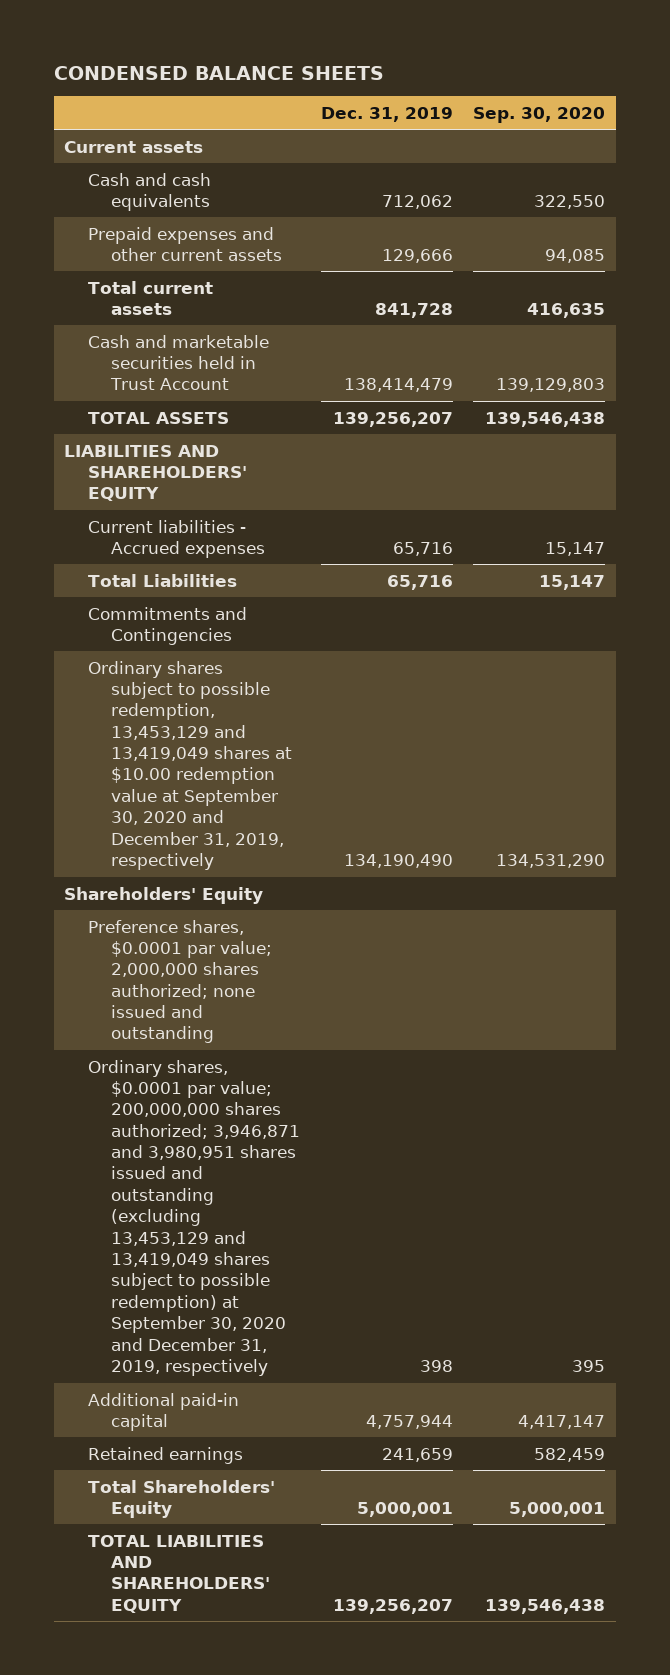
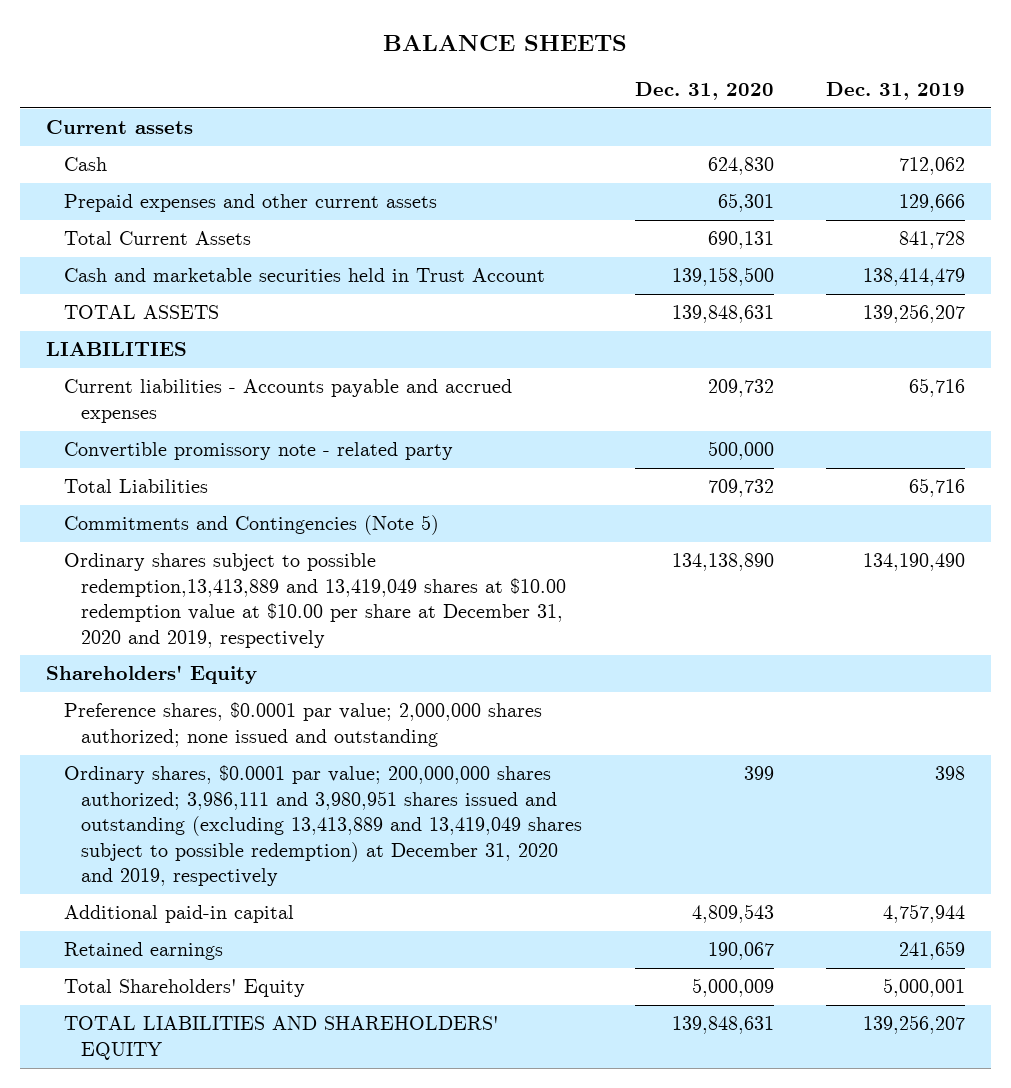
[53,65,384,80] CONDENSED BALANCE SHEETS -> [383,34,628,51] BALANCE SHEETS
[473,106,606,123] Sep. 30, 2020 -> none
none -> [634,81,774,100] Dec. 31, 2020
[87,172,211,211] Cash and cash equivalents -> [63,157,107,172] Cash
[87,280,213,315] Total current assets -> [63,231,251,246] Total Current Assets
[64,444,247,502] LIABILITIES AND SHAREHOLDERS' EQUITY -> none
none -> [45,342,187,357] LIABILITIES
[87,519,266,558] Current liabilities - Accrued expenses -> [63,379,512,423] Current liabilities - Accounts payable and accrued expenses
none -> [63,442,453,461] Convertible promissory note - related party
[87,606,247,645] Commitments and Contingencies -> [63,515,439,536] Commitments and Contingencies (Note 5)
[87,660,293,871] Ordinary shares subject to possible redemption, 13,453,129 and 13,419,049 shares at $10.00 redemption value at September 30, 2020 and December 31, 2019, respectively -> [63,553,567,648] Ordinary shares subject to possible redemption,13,413,889 and 13,419,049 shares at $10.00 redemption value at $10.00 per share at December 31, 2020 and 2019, respectively
[87,1059,301,1377] Ordinary shares, $0.0001 par value; 200,000,000 shares authorized; 3,946,871 and 3,980,951 shares issued and outstanding (excluding 13,453,129 and 13,419,049 shares subject to possible redemption) at September 30, 2020 and December 31, 2019, respectively -> [63,765,583,887] Ordinary shares, $0.0001 par value; 200,000,000 shares authorized; 3,986,111 and 3,980,951 shares issued and outstanding (excluding 13,413,889 and 13,419,049 shares subject to possible redemption) at December 31, 2020 and 2019, respectively

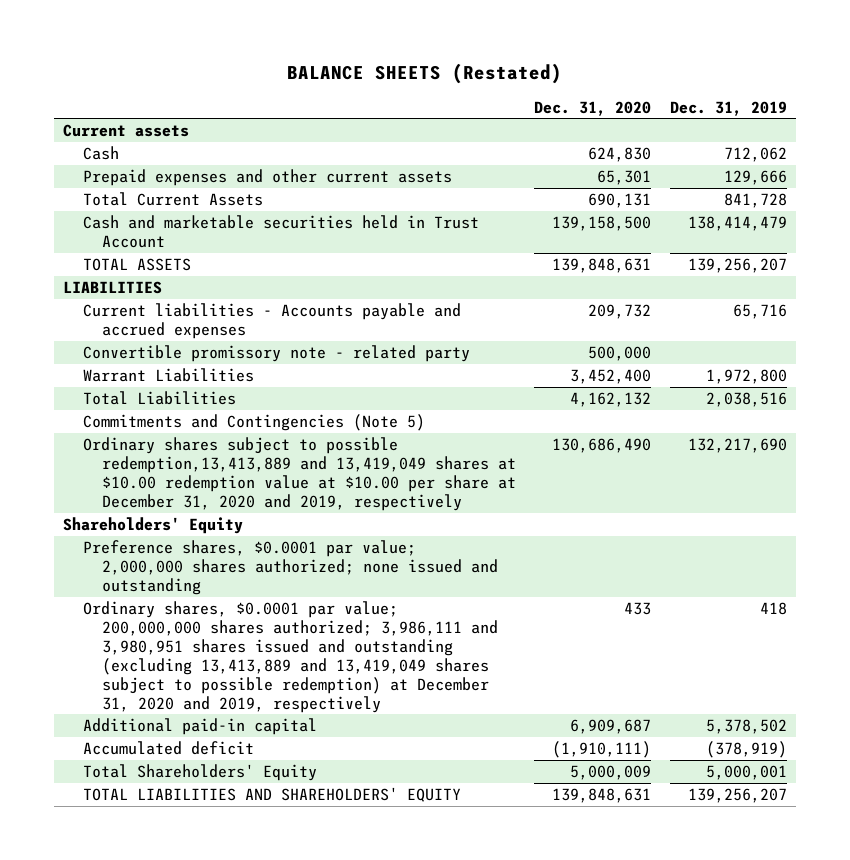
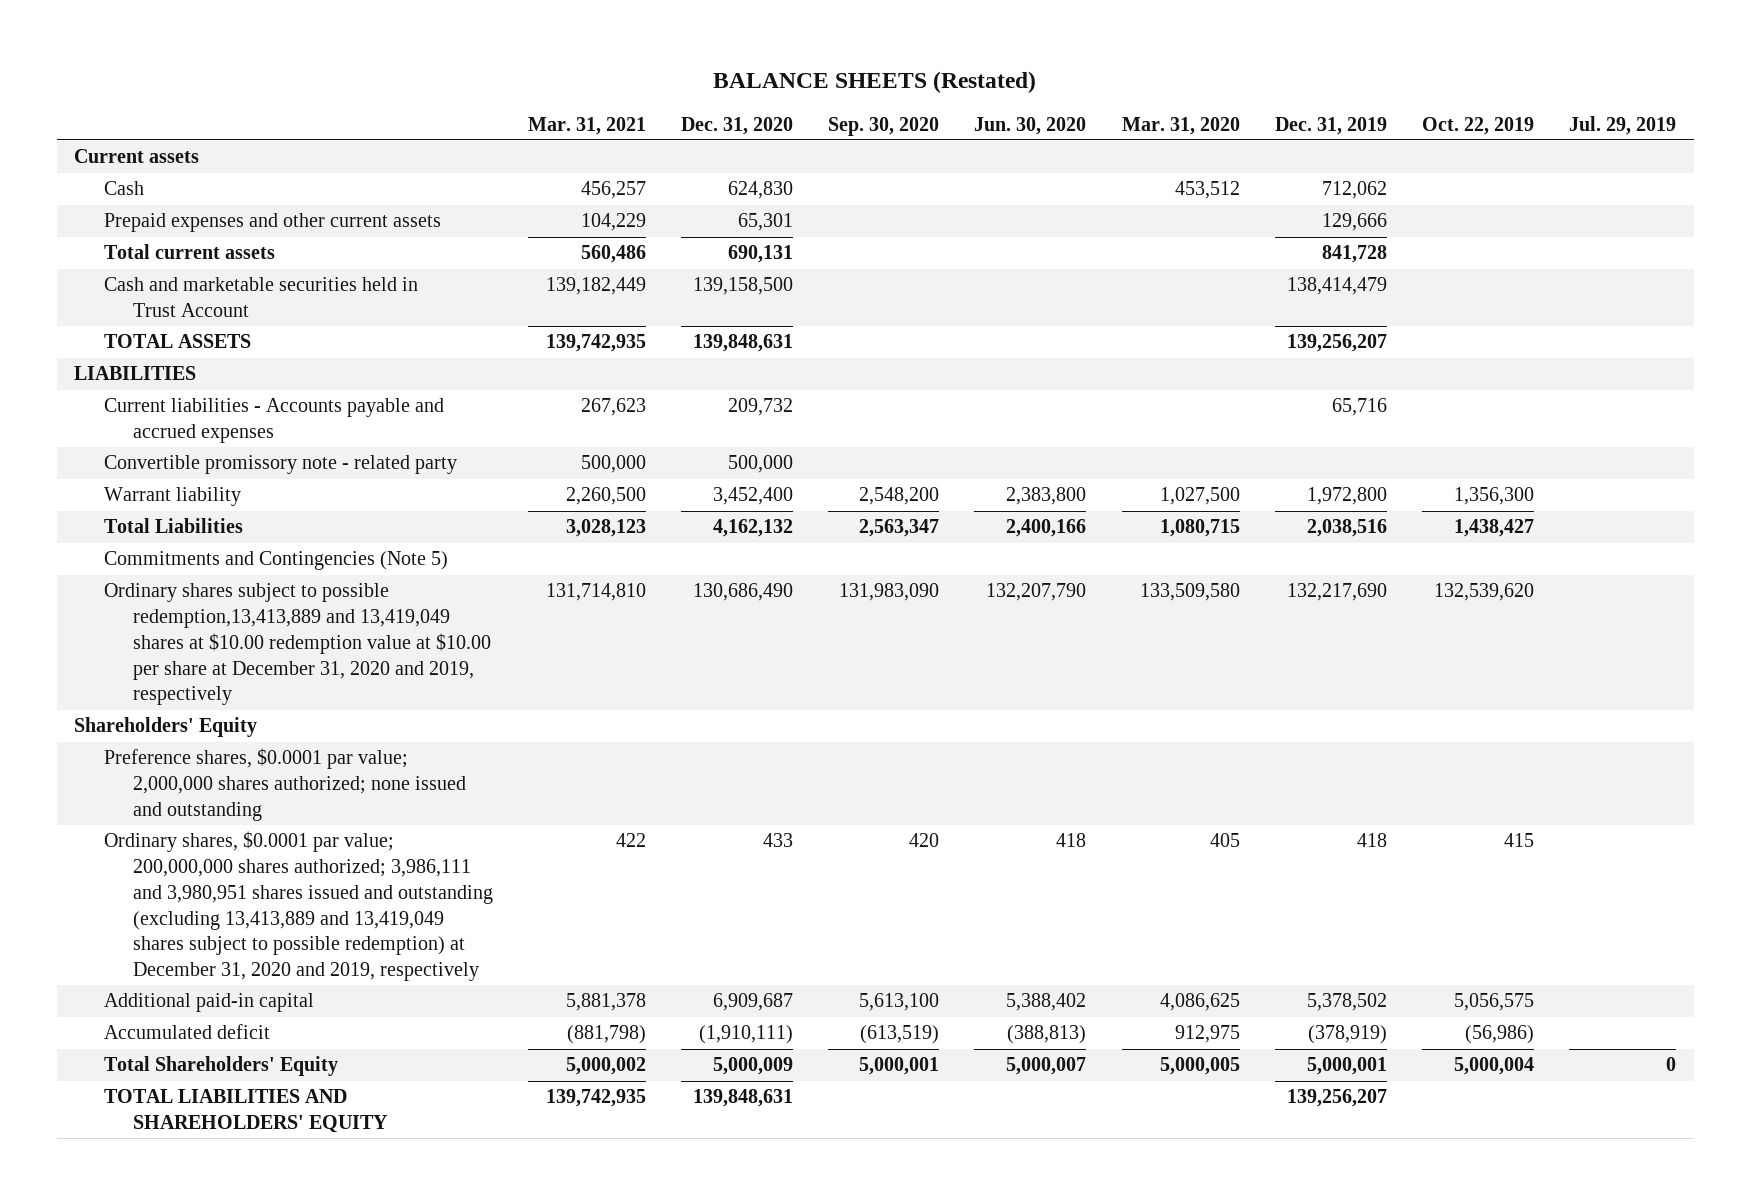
none -> [528,116,647,135] Mar. 31, 2021
none -> [828,116,940,136] Sep. 30, 2020
none -> [974,116,1087,135] Jun. 30, 2020
none -> [1121,116,1240,135] Mar. 31, 2020
none -> [1421,116,1534,135] Oct. 22, 2019
none -> [1569,115,1677,135] Jul. 29, 2019
[82,192,263,207] Total Current Assets -> [103,244,275,260] Total current assets
[82,368,254,383] Warrant Liabilities -> [103,487,241,507] Warrant liability

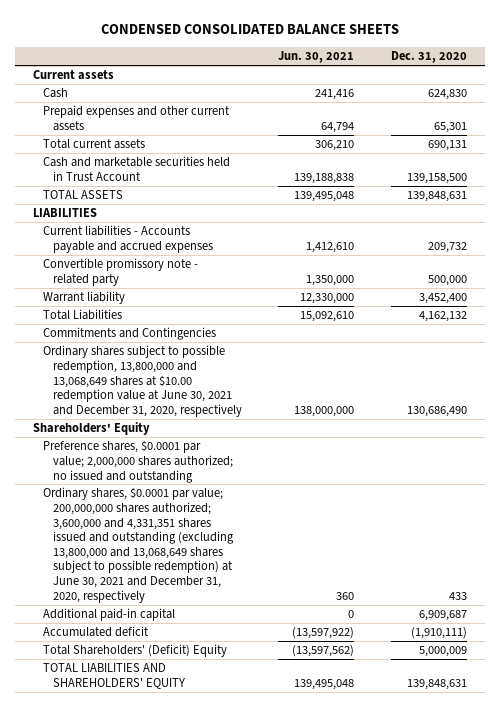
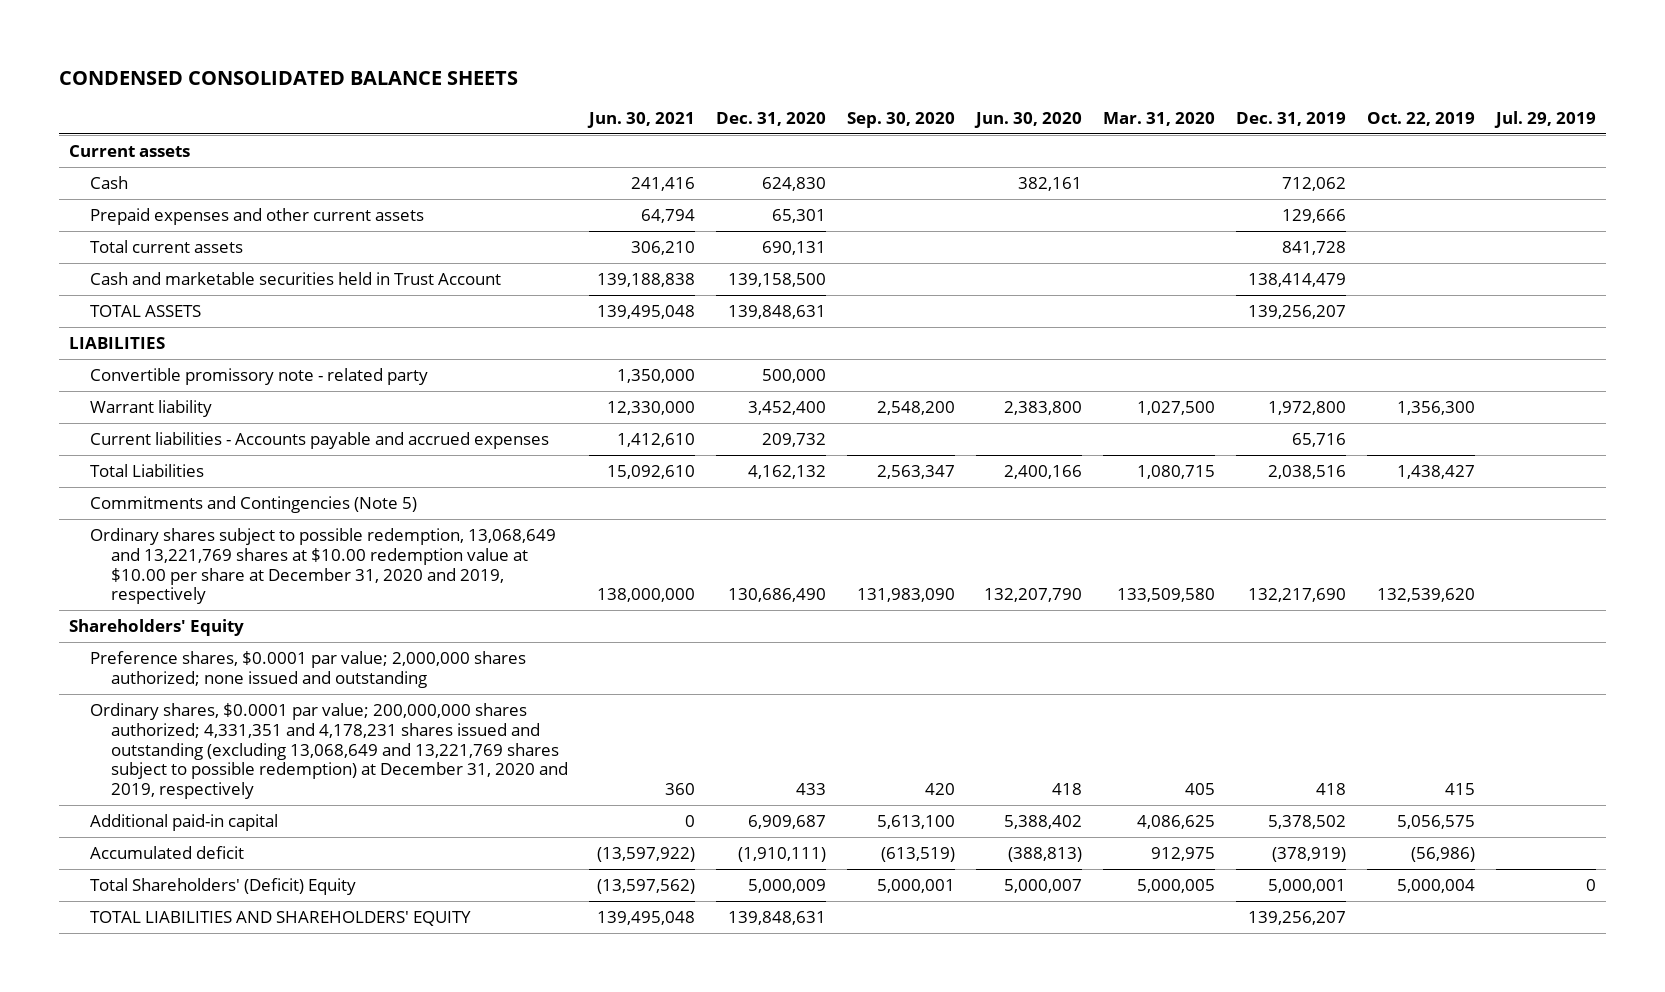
none -> [846,111,955,128] Sep. 30, 2020
none -> [973,111,1082,128] Jun. 30, 2020
none -> [1102,111,1215,126] Mar. 31, 2020
none -> [1235,111,1346,126] Dec. 31, 2019
none -> [1366,111,1475,126] Oct. 22, 2019
none -> [1493,110,1596,128] Jul. 29, 2019
[42,225,213,253] Current liabilities - Accounts payable and accrued expenses -> [90,431,550,449] Current liabilities - Accounts payable and accrued expenses
[42,327,216,341] Commitments and Contingencies -> [90,495,418,513] Commitments and Contingencies (Note 5)
[42,345,242,417] Ordinary shares subject to possible redemption, 13,800,000 and 13,068,649 shares at $10.00 redemption value at June 30, 2021 and December 31, 2020, respectively -> [90,527,557,605] Ordinary shares subject to possible redemption, 13,068,649 and 13,221,769 shares at $10.00 redemption value at $10.00 per share at December 31, 2020 and 2019, respectively
[42,440,233,483] Preference shares, $0.0001 par value; 2,000,000 shares authorized; no issued and outstanding -> [90,650,527,688] Preference shares, $0.0001 par value; 2,000,000 shares authorized; none issued and outstanding
[42,487,234,603] Ordinary shares, $0.0001 par value; 200,000,000 shares authorized; 3,600,000 and 4,331,351 shares issued and outstanding (excluding 13,800,000 and 13,068,649 shares subject to possible redemption) at June 30, 2021 and December 31, 2020, respectively -> [90,702,568,800] Ordinary shares, $0.0001 par value; 200,000,000 shares authorized; 4,331,351 and 4,178,231 shares issued and outstanding (excluding 13,068,649 and 13,221,769 shares subject to possible redemption) at December 31, 2020 and 2019, respectively

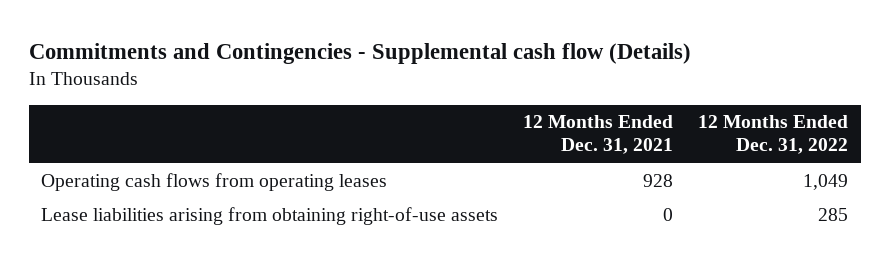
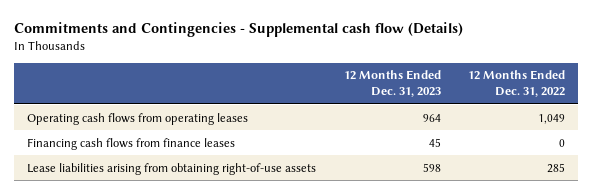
[523,115,674,155] 12 Months Ended Dec. 31, 2021 -> none
none -> [343,70,441,98] 12 Months Ended Dec. 31, 2023
none -> [27,137,236,150] Financing cash flows from finance leases

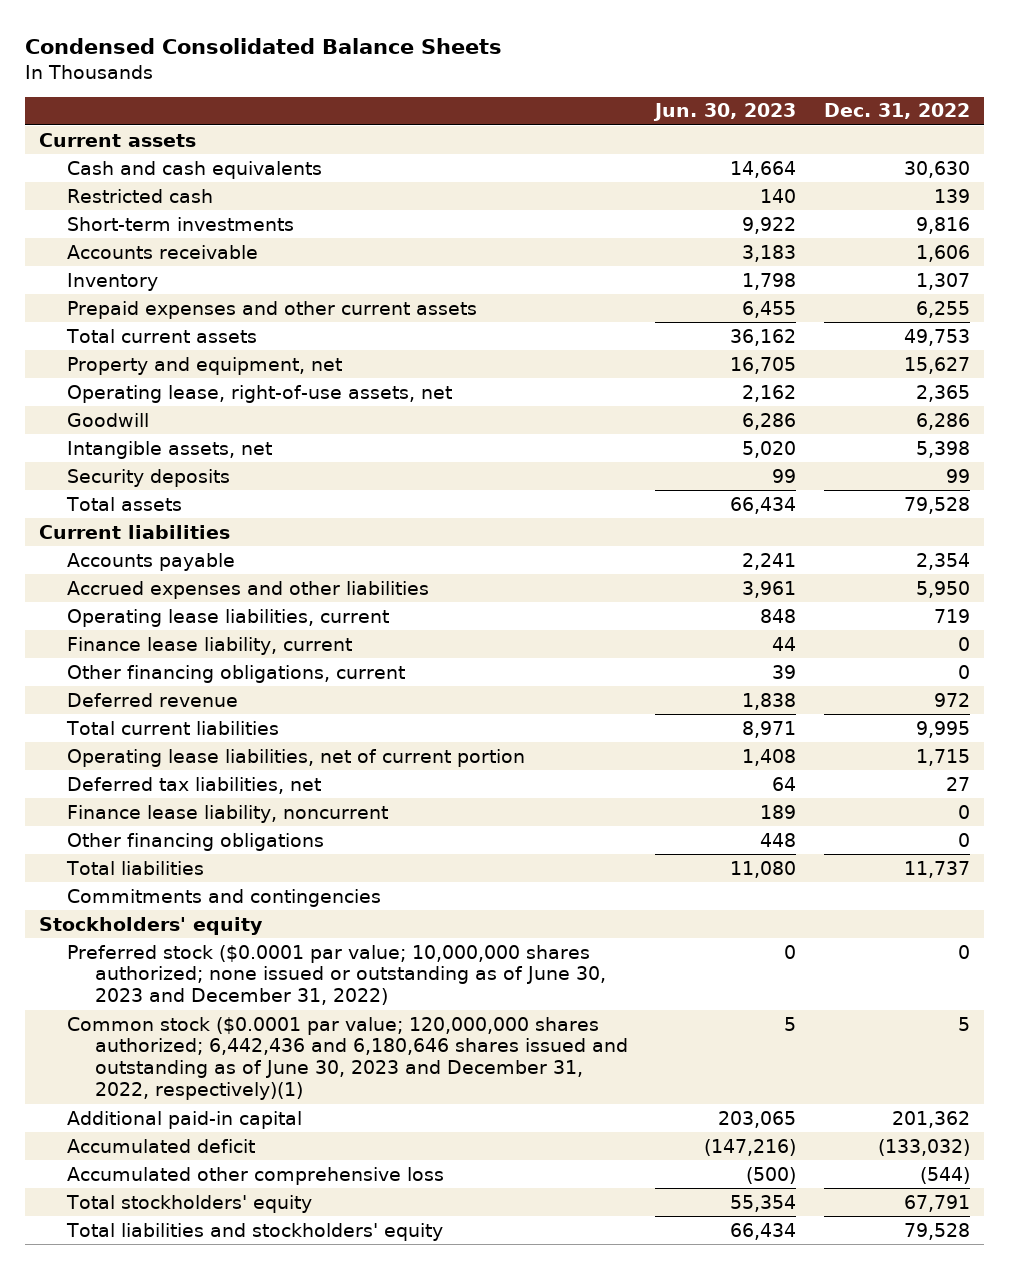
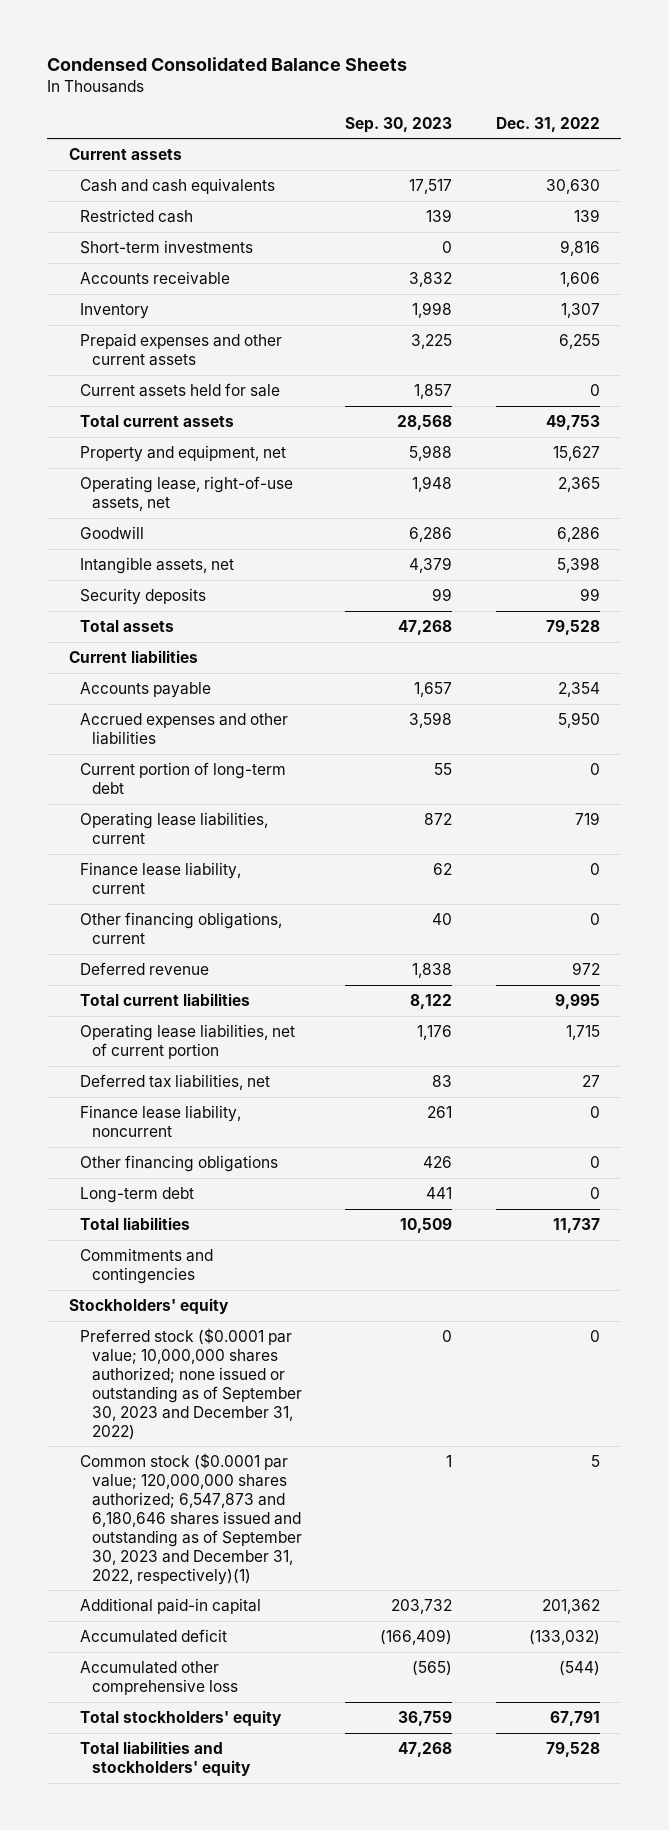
[653,103,797,122] Jun. 30, 2023 -> none
none -> [345,116,453,133] Sep. 30, 2023
none -> [80,383,281,398] Current assets held for sale
none -> [80,762,287,794] Current portion of long-term debt
none -> [80,1187,195,1204] Long-term debt
[67,944,606,1006] Preferred stock ($0.0001 par value; 10,000,000 shares authorized; none issued or outstanding as of June 30, 2023 and December 31, 2022) -> [80,1328,302,1440] Preferred stock ($0.0001 par value; 10,000,000 shares authorized; none issued or outstanding as of September 30, 2023 and December 31, 2022)
[67,1016,628,1101] Common stock ($0.0001 par value; 120,000,000 shares authorized; 6,442,436 and 6,180,646 shares issued and outstanding as of June 30, 2023 and December 31, 2022, respectively)(1) -> [80,1453,302,1585] Common stock ($0.0001 par value; 120,000,000 shares authorized; 6,547,873 and 6,180,646 shares issued and outstanding as of September 30, 2023 and December 31, 2022, respectively)(1)

